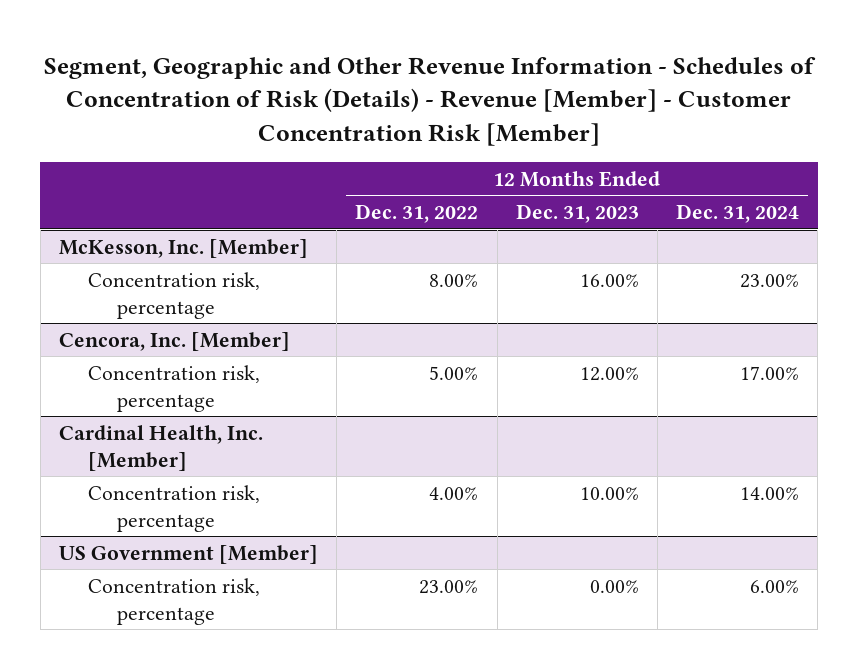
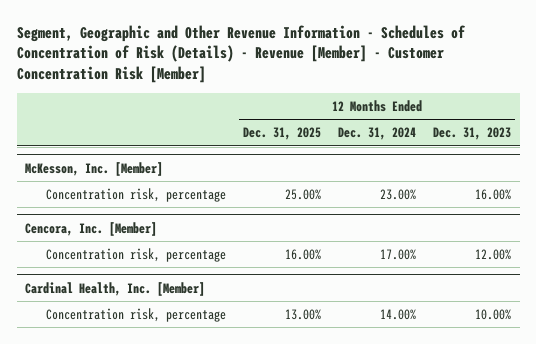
[355,203,479,223] Dec. 31, 2022 -> none
none -> [242,127,321,141] Dec. 31, 2025
[59,544,319,564] US Government [Member] -> none
[88,577,261,625] Concentration risk, percentage -> none

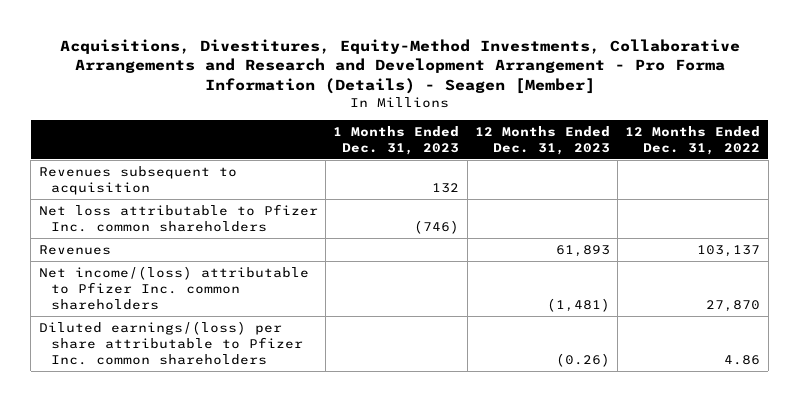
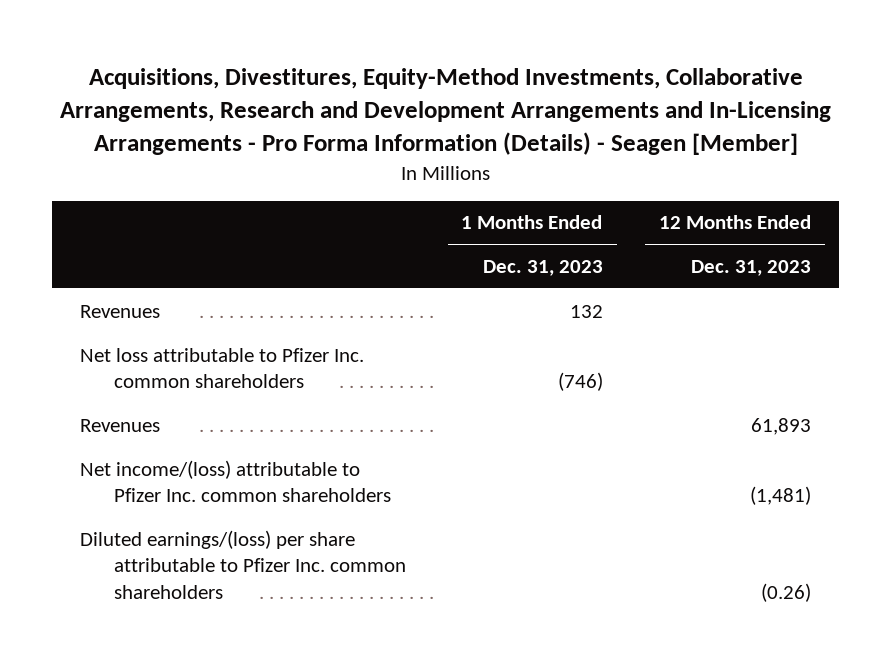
[59,38,740,95] Acquisitions, Divestitures, Equity-Method Investments, Collaborative Arrangements and Research and Development Arrangement - Pro Forma Information (Details) - Seagen [Member] -> [59,68,831,155] Acquisitions, Divestitures, Equity-Method Investments, Collaborative Arrangements, Research and Development Arrangements and In-Licensing Arrangements - Pro Forma Information (Details) - Seagen [Member]
[625,125,761,155] 12 Months Ended Dec. 31, 2022 -> none
[38,165,237,196] Revenues subsequent to acquisition -> [80,304,161,318] Revenues

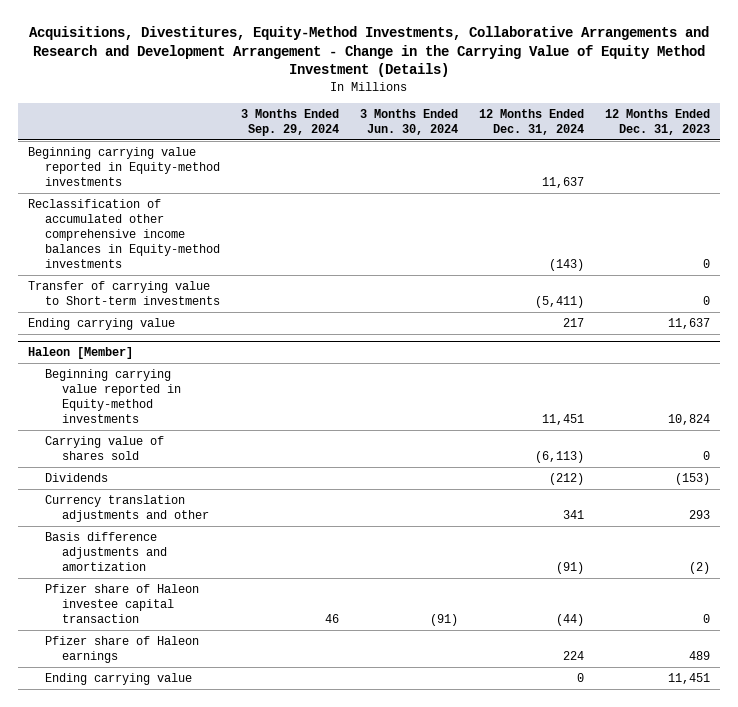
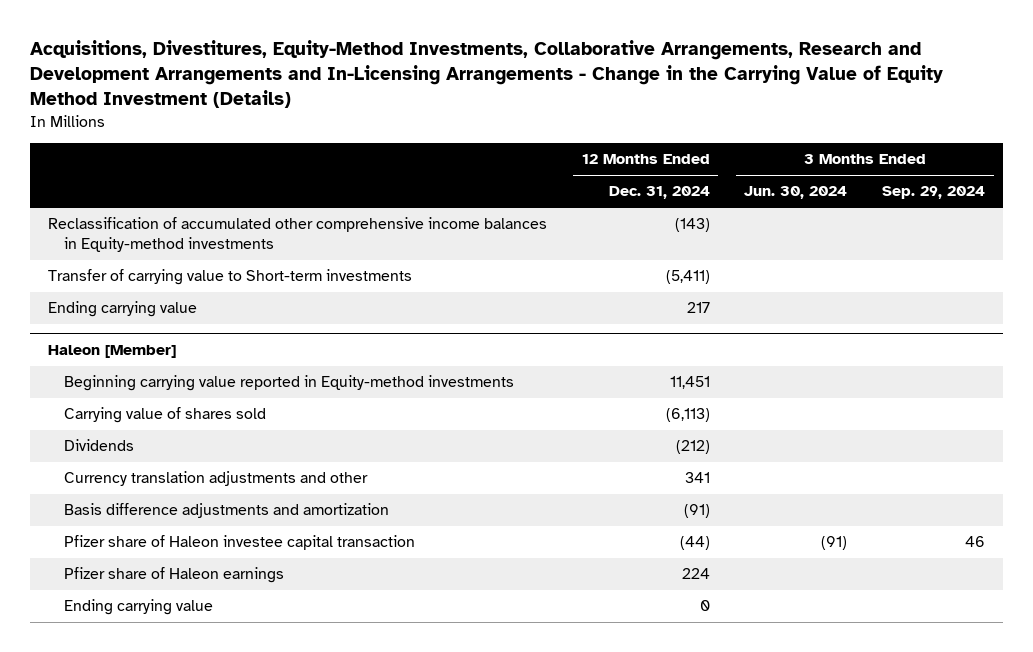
[29,25,710,78] Acquisitions, Divestitures, Equity-Method Investments, Collaborative Arrangements and Research and Development Arrangement - Change in the Carrying Value of Equity Method Investment (Details) -> [30,40,944,109] Acquisitions, Divestitures, Equity-Method Investments, Collaborative Arrangements, Research and Development Arrangements and In-Licensing Arrangements - Change in the Carrying Value of Equity Method Investment (Details)
[604,108,710,135] 12 Months Ended Dec. 31, 2023 -> none
[28,146,221,187] Beginning carrying value reported in Equity-method investments -> none

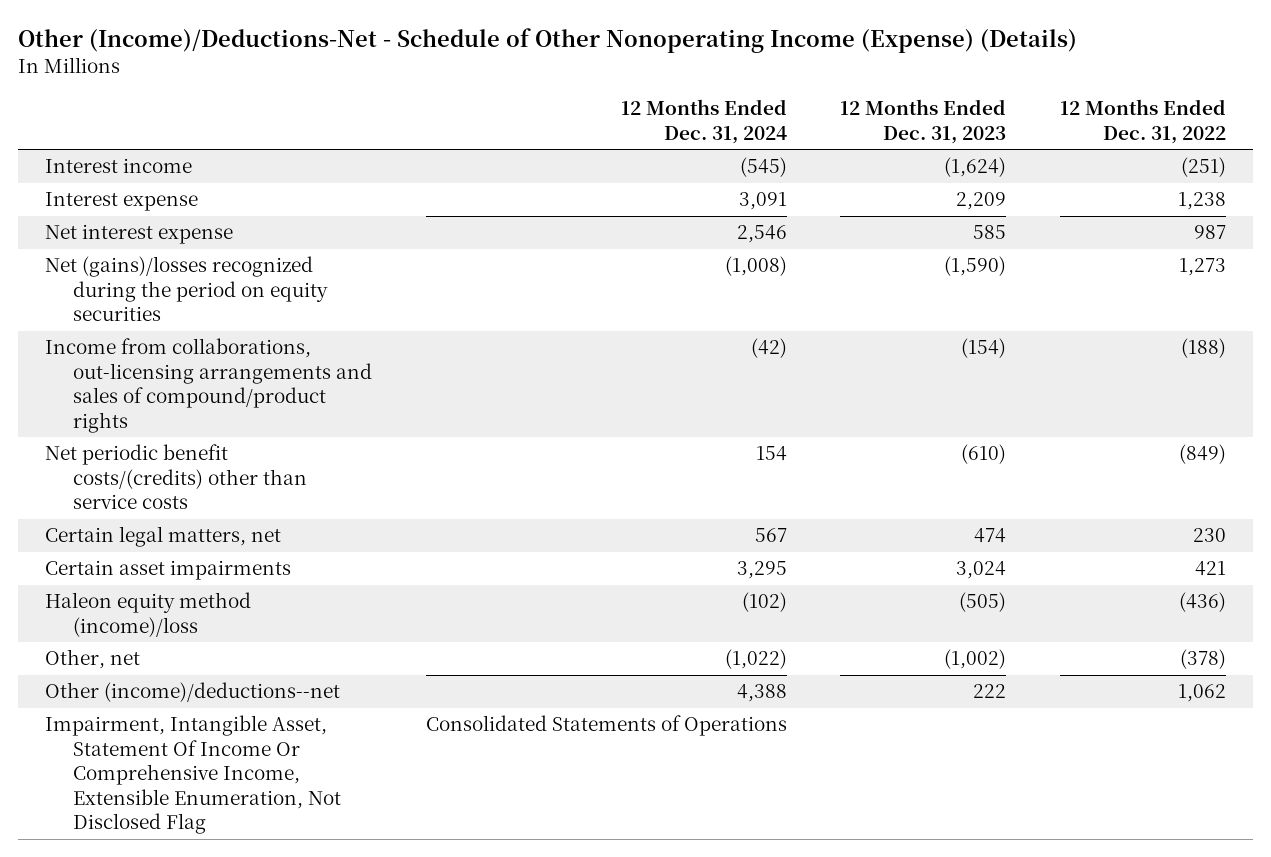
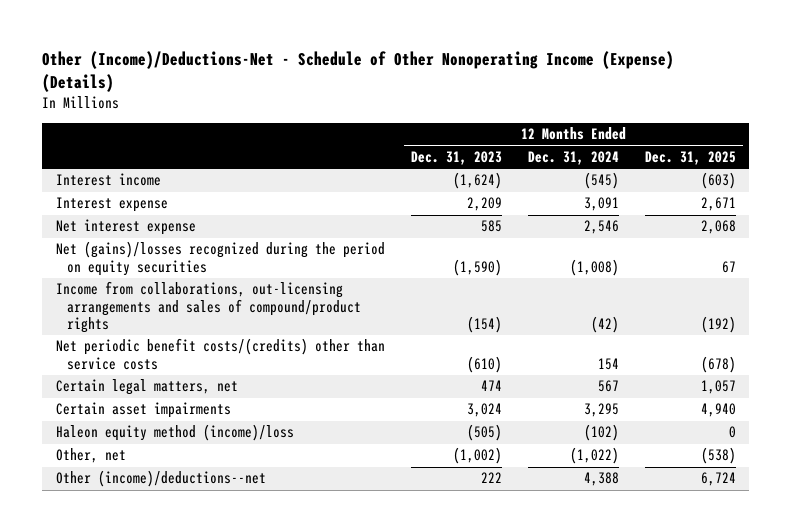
[1059,99,1226,144] 12 Months Ended Dec. 31, 2022 -> none
none -> [645,150,737,165] Dec. 31, 2025
[44,715,342,835] Impairment, Intangible Asset, Statement Of Income Or Comprehensive Income, Extensible Enumeration, Not Disclosed Flag -> none

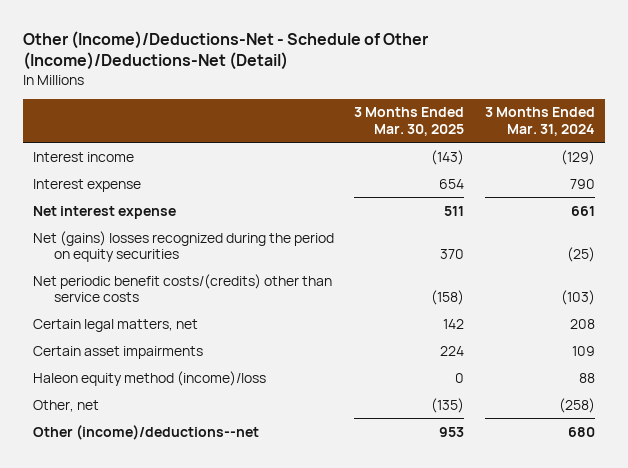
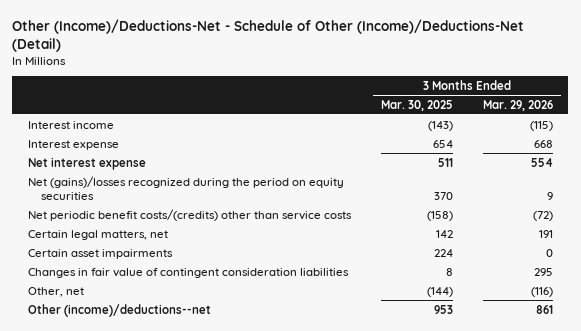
[484,107,595,136] 3 Months Ended Mar. 31, 2024 -> none
none -> [483,99,554,111] Mar. 29, 2026
[33,230,335,262] Net (gains) losses recognized during the period on equity securities -> [27,175,344,200] Net (gains)/losses recognized during the period on equity securities
[33,370,267,386] Haleon equity method (income)/loss -> none
none -> [27,267,349,278] Changes in fair value of contingent consideration liabilities
[431,397,465,413] (135) -> [426,286,453,297] (144)

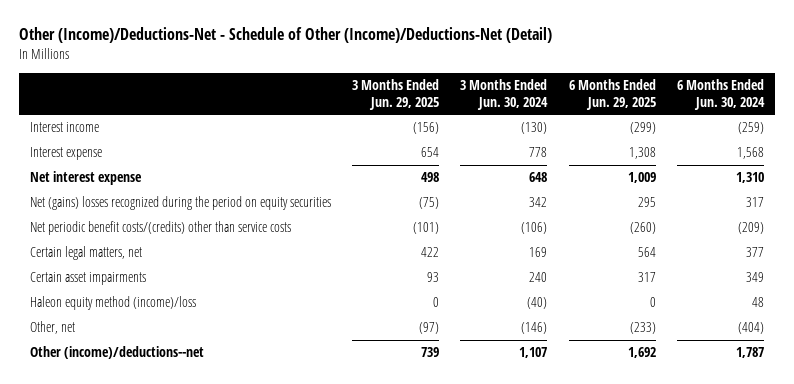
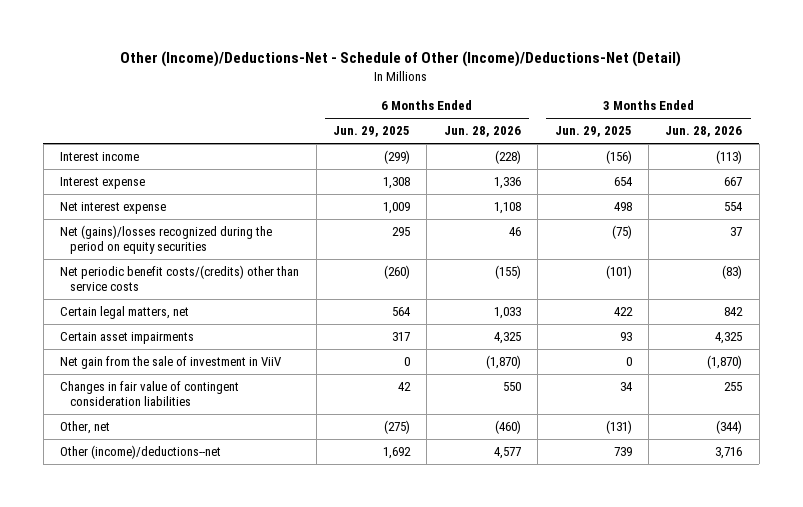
[460,79,549,111] 3 Months Ended Jun. 30, 2024 -> none
[677,79,766,111] 6 Months Ended Jun. 30, 2024 -> none
none -> [443,126,521,138] Jun. 28, 2026
none -> [665,126,743,138] Jun. 28, 2026
[29,196,331,211] Net (gains) losses recognized during the period on equity securities -> [60,225,273,254] Net (gains)/losses recognized during the period on equity securities
[29,296,196,311] Haleon equity method (income)/loss -> none
none -> [60,356,283,370] Net gain from the sale of investment in ViiV
none -> [60,381,240,406] Changes in fair value of contingent consideration liabilities
[419,322,440,335] (97) -> [605,420,632,435] (131)
[629,322,656,335] (233) -> [384,420,411,435] (275)

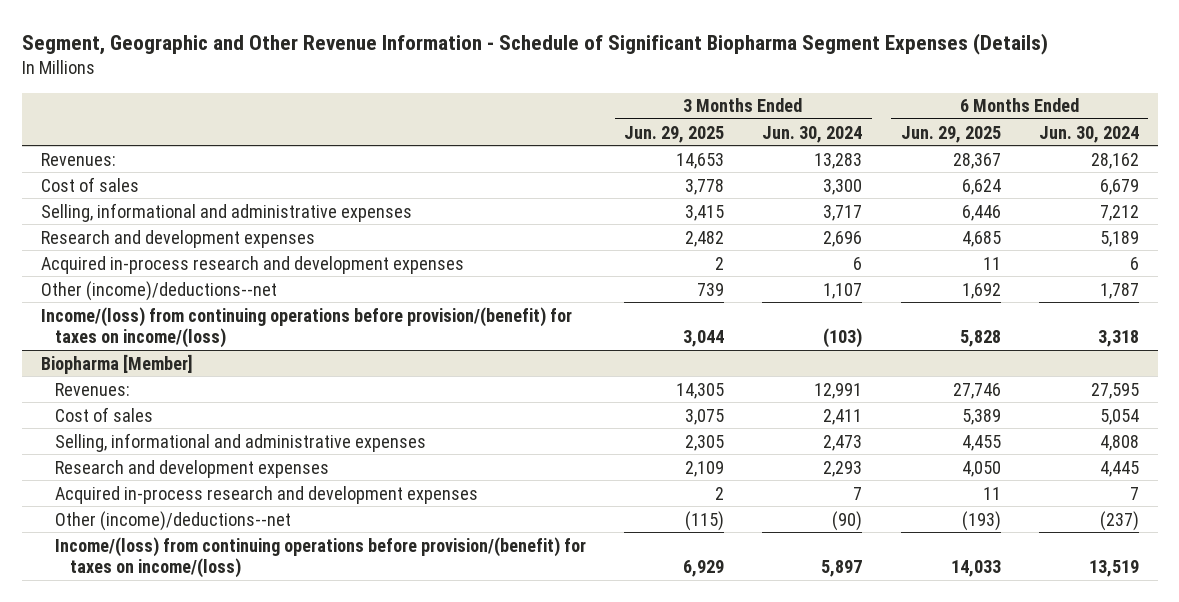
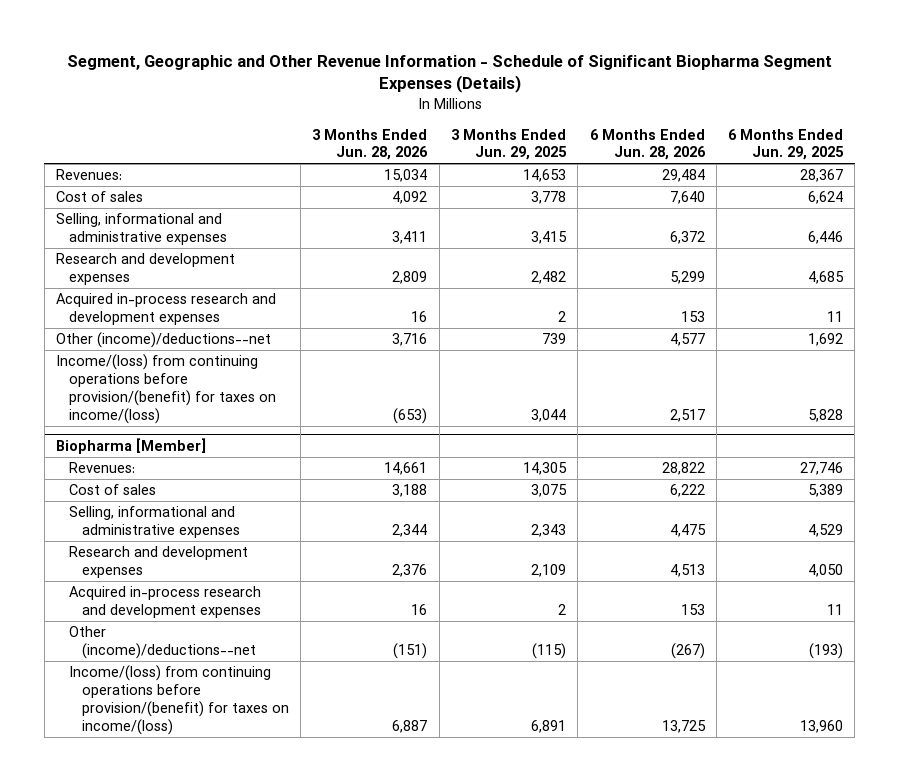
[762,125,863,143] Jun. 30, 2024 -> none
[1038,125,1139,143] Jun. 30, 2024 -> none
none -> [312,128,429,161] 3 Months Ended Jun. 28, 2026
none -> [589,128,706,161] 6 Months Ended Jun. 28, 2026
[685,434,725,451] 2,305 -> [530,524,566,538] 2,343
[961,434,1001,451] 4,455 -> [808,524,844,538] 4,529
[683,560,725,578] 6,929 -> [530,719,566,733] 6,891
[950,560,1001,578] 14,033 -> [800,719,844,733] 13,960

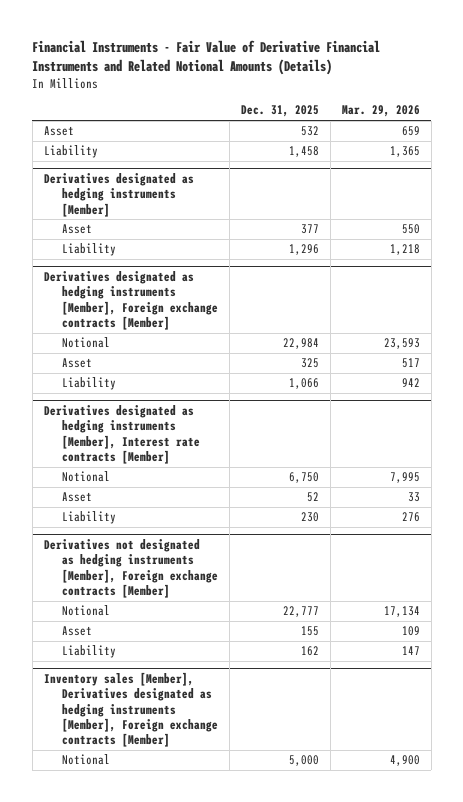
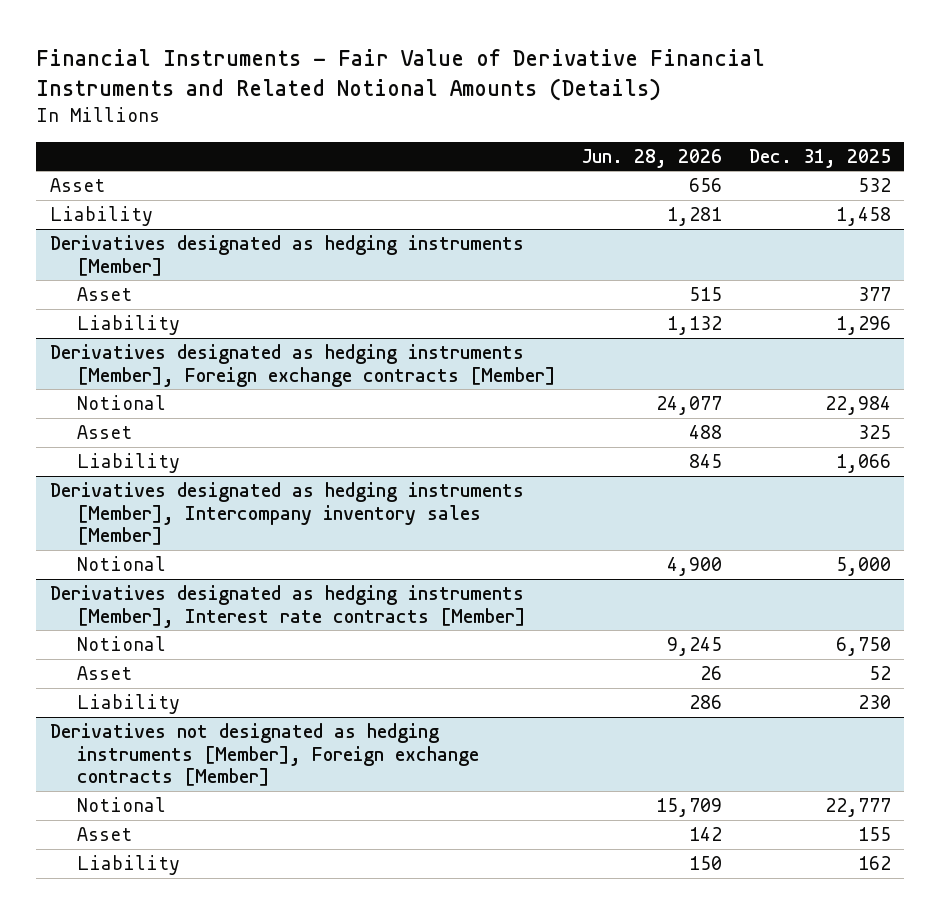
[341,105,420,118] Mar. 29, 2026 -> none
none -> [582,148,723,168] Jun. 28, 2026
none -> [49,482,524,546] Derivatives designated as hedging instruments [Member], Intercompany inventory sales [Member]
none -> [77,556,167,572] Notional
[43,672,219,748] Inventory sales [Member], Derivatives designated as hedging instruments [Member], Foreign exchange contracts [Member] -> none
[62,754,111,766] Notional -> none

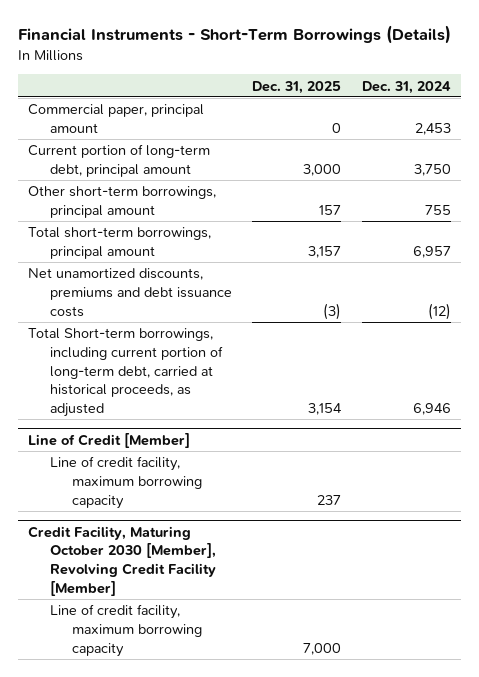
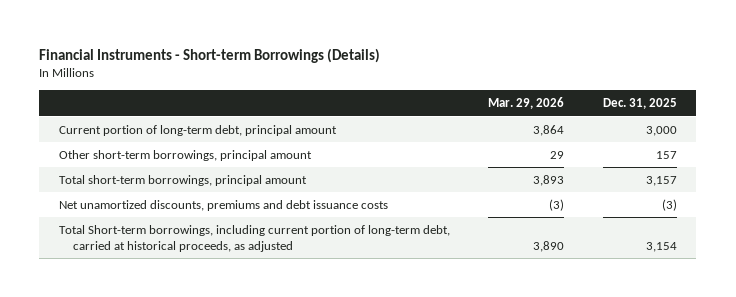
[17,25,451,45] Financial Instruments - Short-Term Borrowings (Details) -> [39,47,381,63] Financial Instruments - Short-term Borrowings (Details)
[361,80,451,94] Dec. 31, 2024 -> none
none -> [488,97,565,110] Mar. 29, 2026
[27,104,204,133] Commercial paper, principal amount -> none
[27,432,190,448] Line of Credit [Member] -> none
[49,456,202,509] Line of credit facility, maximum borrowing capacity -> none
[27,525,216,596] Credit Facility, Maturing October 2030 [Member], Revolving Credit Facility [Member] -> none
[49,604,202,657] Line of credit facility, maximum borrowing capacity -> none

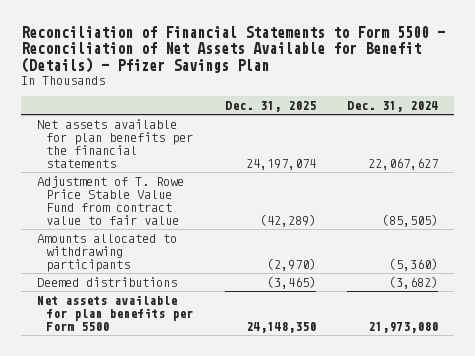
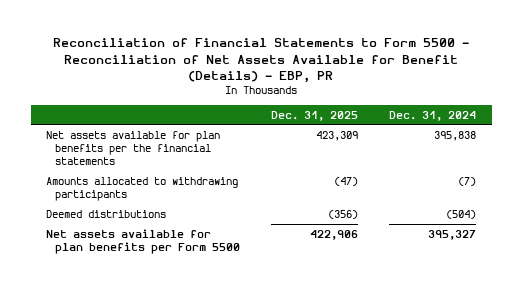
[21,25,446,73] Reconciliation of Financial Statements to Form 5500 - Reconciliation of Net Assets Available for Benefit (Details) - Pfizer Savings Plan -> [53,38,470,84] Reconciliation of Financial Statements to Form 5500 - Reconciliation of Net Assets Available for Benefit (Details) - EBP, PR
[36,176,184,226] Adjustment of T. Rowe Price Stable Value Fund from contract value to fair value -> none
[245,159,316,171] 24,197,074 -> [316,130,359,141] 423,309
[368,158,439,171] 22,067,627 -> [434,130,477,141] 395,838
[266,258,316,272] (2,970) -> [334,176,359,186] (47)
[389,258,439,272] (5,360) -> [458,176,477,186] (7)
[266,276,316,290] (3,465) -> [328,209,359,219] (356)
[389,276,439,290] (3,682) -> [446,209,477,219] (504)
[245,322,316,334] 24,148,350 -> [310,229,359,240] 422,906
[368,322,439,334] 21,973,080 -> [428,229,477,240] 395,327

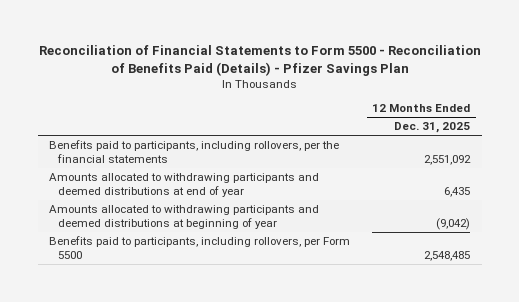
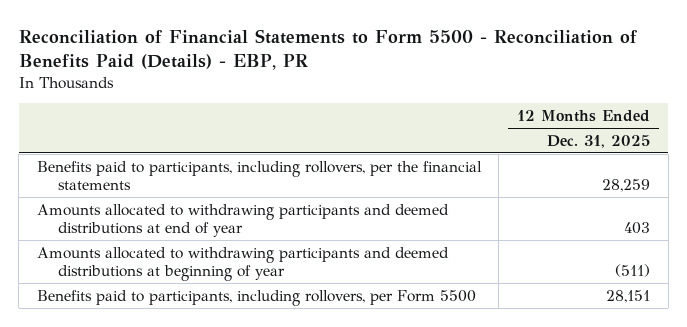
[38,45,481,76] Reconciliation of Financial Statements to Form 5500 - Reconciliation of Benefits Paid (Details) - Pfizer Savings Plan -> [18,28,638,70] Reconciliation of Financial Statements to Form 5500 - Reconciliation of Benefits Paid (Details) - EBP, PR
[424,154,472,165] 2,551,092 -> [602,178,651,192] 28,259
[444,186,471,197] 6,435 -> [624,221,651,234] 403
[436,217,471,230] (9,042) -> [615,263,651,277] (511)
[424,250,471,261] 2,548,485 -> [606,289,651,303] 28,151

